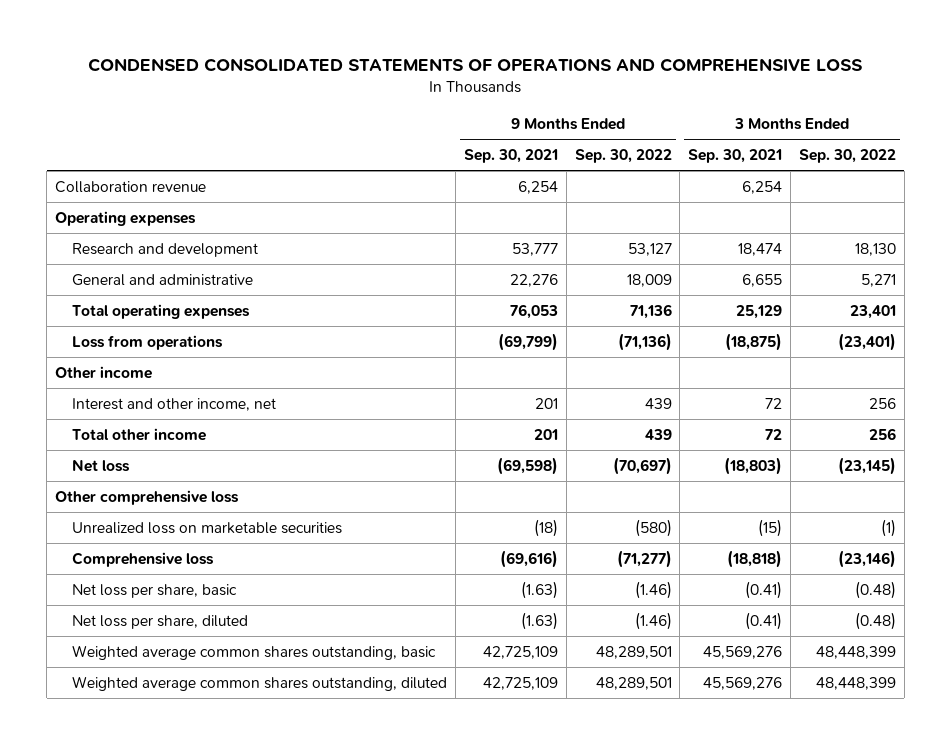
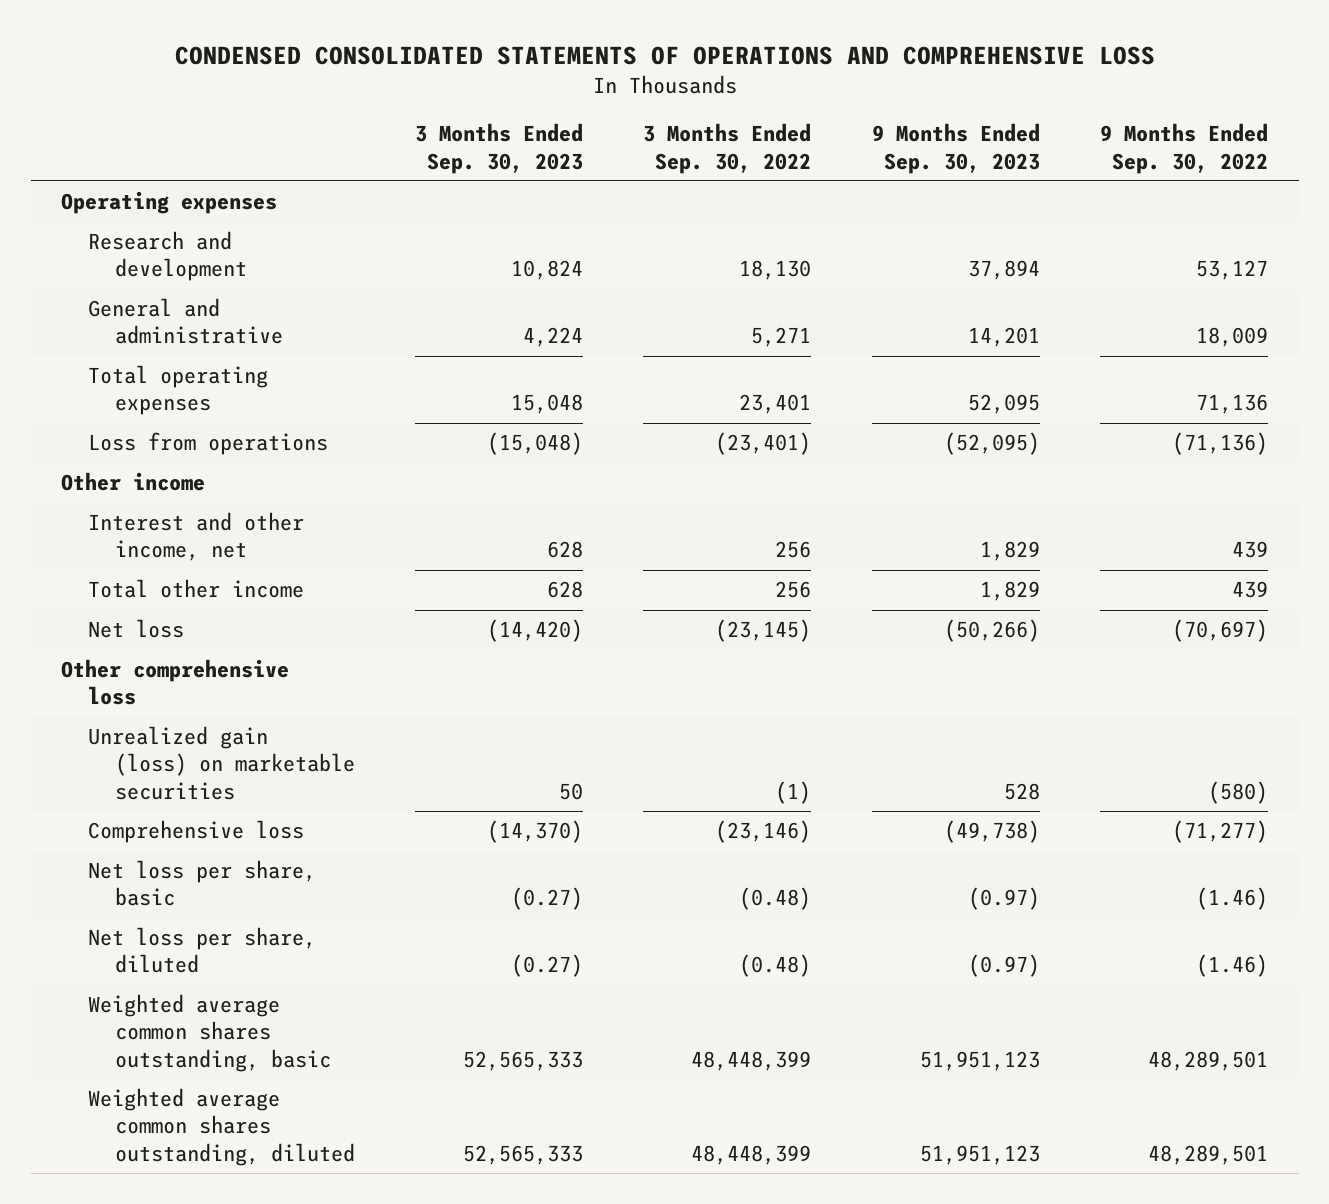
[463,148,558,163] Sep. 30, 2021 -> none
[688,148,783,163] Sep. 30, 2021 -> none
none -> [414,123,583,174] 3 Months Ended Sep. 30, 2023
none -> [871,123,1040,174] 9 Months Ended Sep. 30, 2023
[55,180,207,193] Collaboration revenue -> none
[72,521,343,534] Unrealized loss on marketable securities -> [87,726,355,800] Unrealized gain (loss) on marketable securities

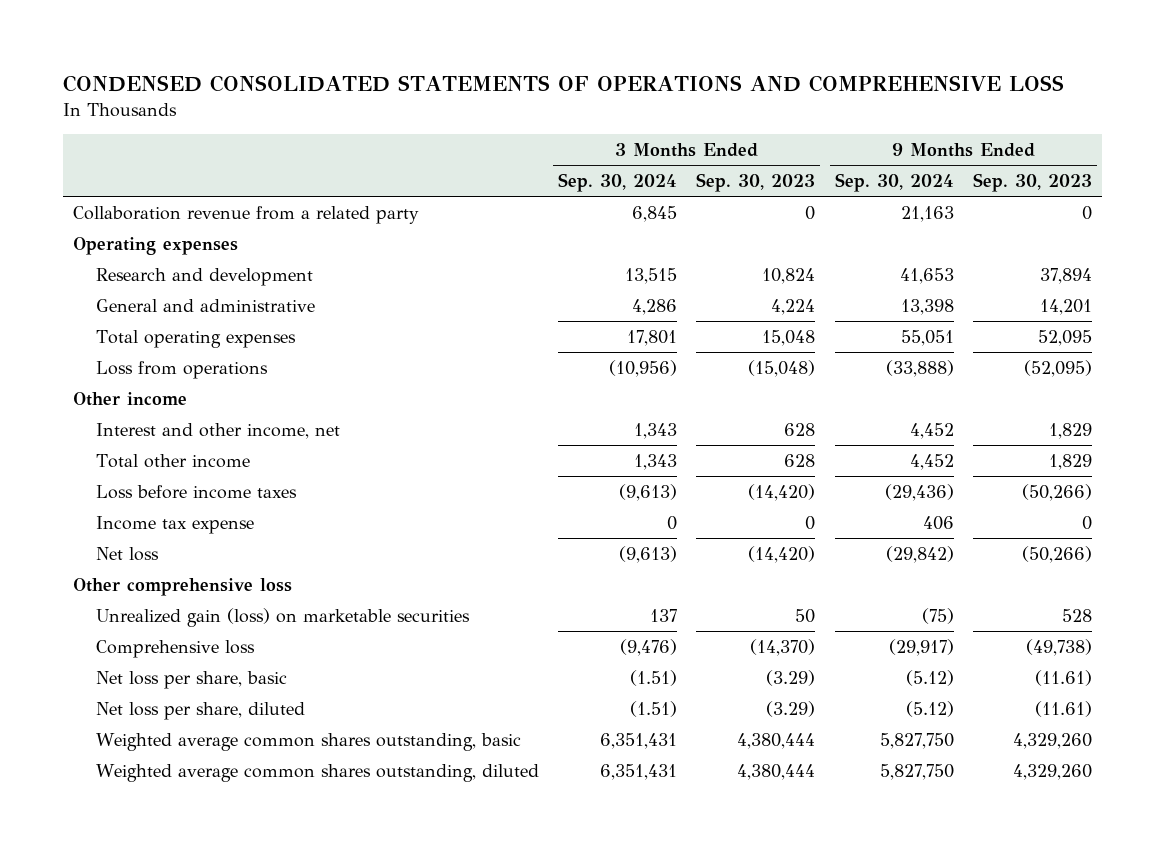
[643,123,812,174] 3 Months Ended Sep. 30, 2022 -> none
[1100,123,1269,174] 9 Months Ended Sep. 30, 2022 -> none
none -> [558,172,678,192] Sep. 30, 2024
none -> [834,172,954,192] Sep. 30, 2024
none -> [72,205,419,224] Collaboration revenue from a related party
none -> [95,484,297,499] Loss before income taxes
none -> [95,515,254,534] Income tax expense
[510,887,583,911] (0.27) -> [766,669,816,686] (3.29)
[967,887,1040,911] (0.97) -> [1035,669,1093,686] (11.61)
[510,954,583,978] (0.27) -> [766,700,816,717] (3.29)
[967,954,1040,978] (0.97) -> [1035,700,1093,717] (11.61)
[462,1050,583,1071] 52,565,333 -> [737,732,816,749] 4,380,444
[919,1050,1040,1071] 51,951,123 -> [1013,732,1093,749] 4,329,260
[462,1144,583,1165] 52,565,333 -> [737,763,816,780] 4,380,444
[919,1144,1040,1165] 51,951,123 -> [1013,763,1093,780] 4,329,260

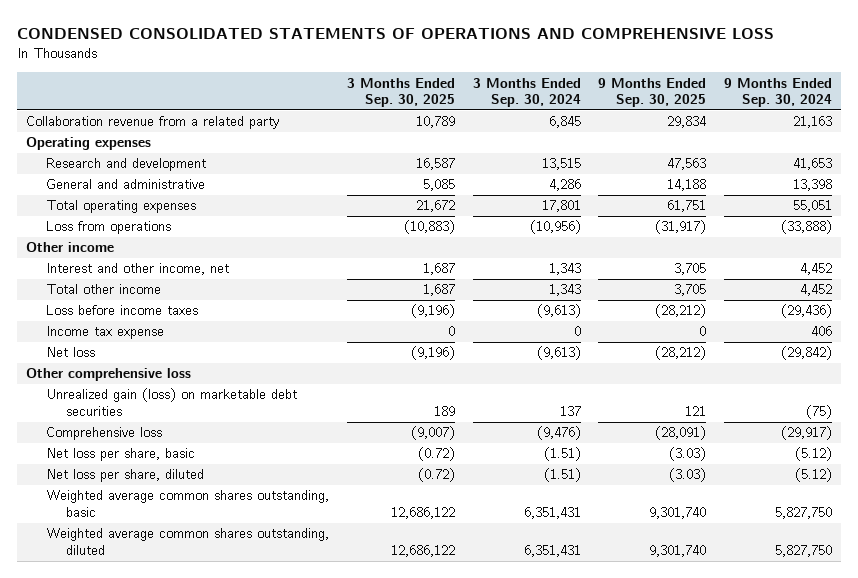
[696,172,816,192] Sep. 30, 2023 -> none
[973,172,1093,192] Sep. 30, 2023 -> none
none -> [346,77,455,108] 3 Months Ended Sep. 30, 2025
none -> [598,77,707,108] 9 Months Ended Sep. 30, 2025
[95,607,470,627] Unrealized gain (loss) on marketable securities -> [46,388,298,417] Unrealized gain (loss) on marketable debt securities

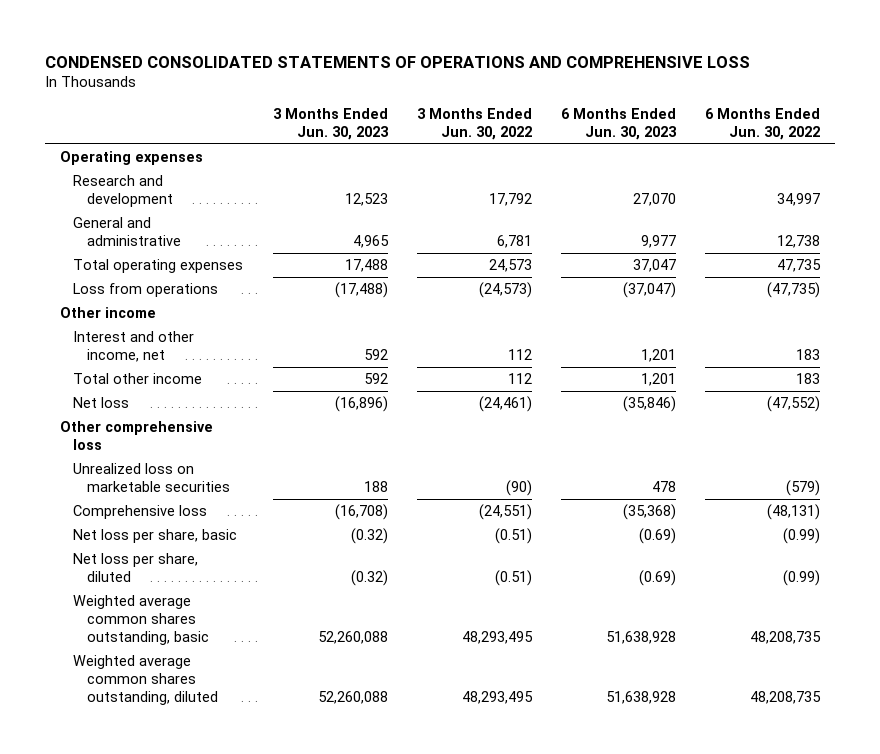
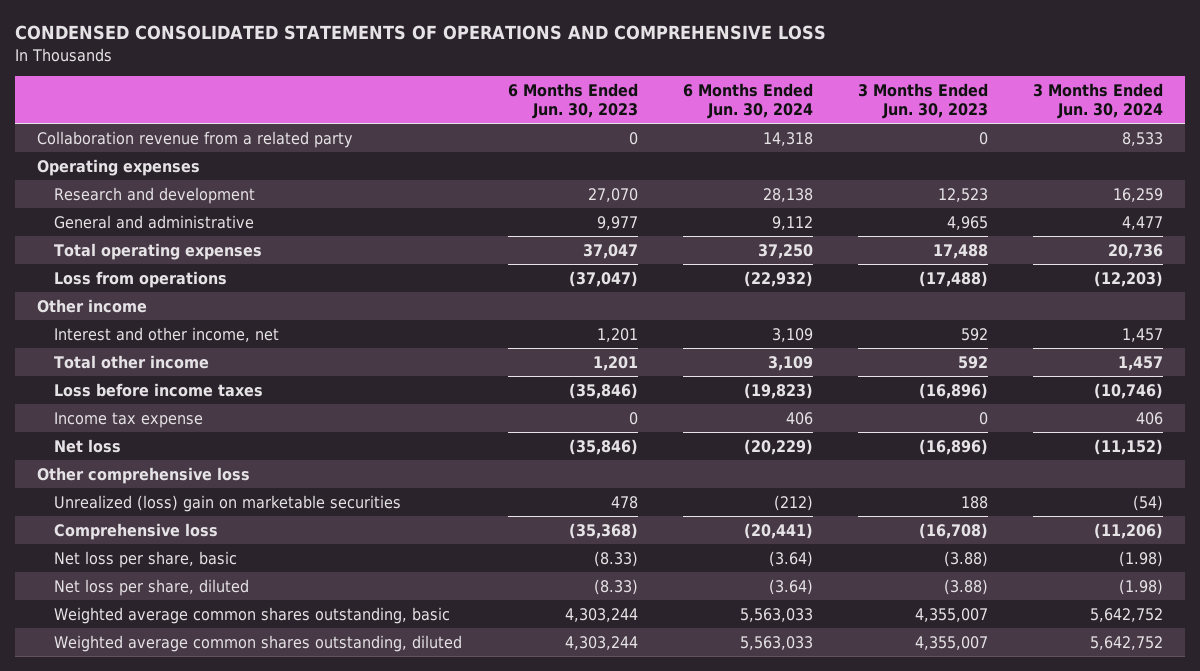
[416,107,532,140] 3 Months Ended Jun. 30, 2022 -> none
[705,107,821,140] 6 Months Ended Jun. 30, 2022 -> none
none -> [682,83,813,120] 6 Months Ended Jun. 30, 2024
none -> [1032,83,1163,120] 3 Months Ended Jun. 30, 2024
none -> [37,130,354,148] Collaboration revenue from a related party
none -> [54,382,264,397] Loss before income taxes
none -> [54,411,204,428] Income tax expense
[73,463,230,493] Unrealized loss on marketable securities -> [54,494,402,512] Unrealized (loss) gain on marketable securities
[350,528,388,545] (0.32) -> [943,550,988,567] (3.88)
[638,528,676,545] (0.69) -> [593,550,638,567] (8.33)
[350,570,388,587] (0.32) -> [943,578,988,595] (3.88)
[638,570,676,587] (0.69) -> [593,578,638,595] (8.33)
[317,631,388,645] 52,260,088 -> [914,607,988,622] 4,355,007
[605,631,676,645] 51,638,928 -> [564,607,638,622] 4,303,244
[317,691,388,705] 52,260,088 -> [914,635,988,650] 4,355,007
[605,691,676,705] 51,638,928 -> [564,635,638,650] 4,303,244

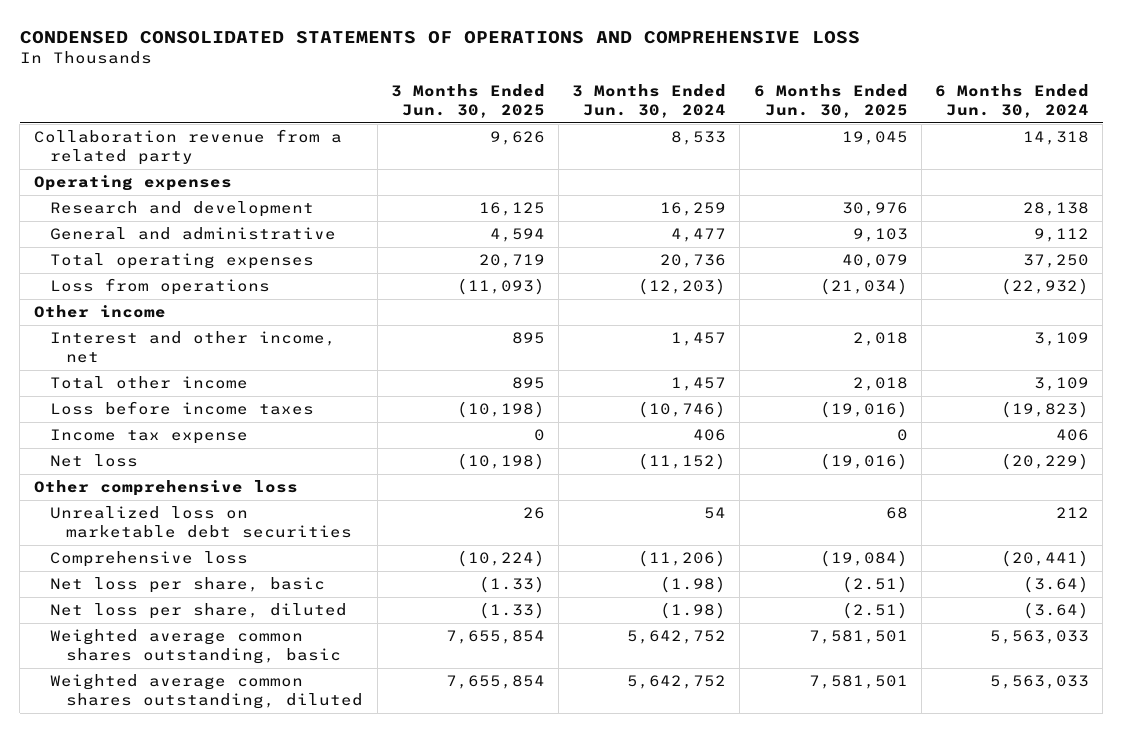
[507,83,638,120] 6 Months Ended Jun. 30, 2023 -> none
[857,83,988,120] 3 Months Ended Jun. 30, 2023 -> none
none -> [390,84,545,118] 3 Months Ended Jun. 30, 2025
none -> [753,84,908,118] 6 Months Ended Jun. 30, 2025
[54,494,402,512] Unrealized (loss) gain on marketable securities -> [49,506,353,539] Unrealized loss on marketable debt securities
[773,494,813,511] (212) -> [1056,507,1090,519] 212
[1132,494,1163,511] (54) -> [704,507,727,520] 54

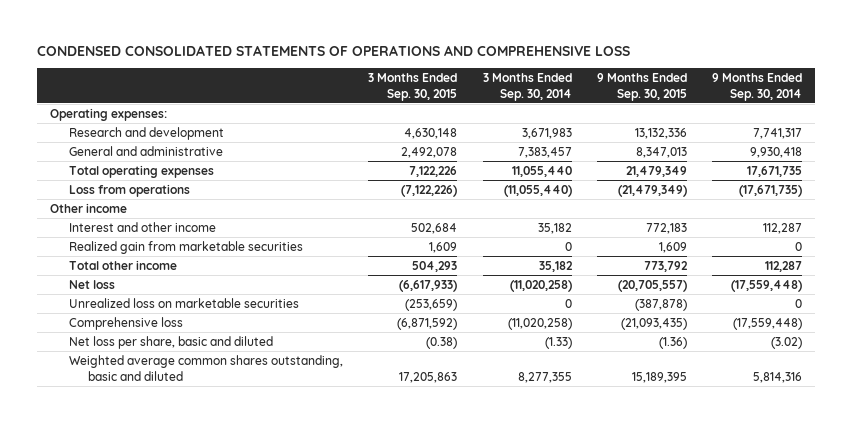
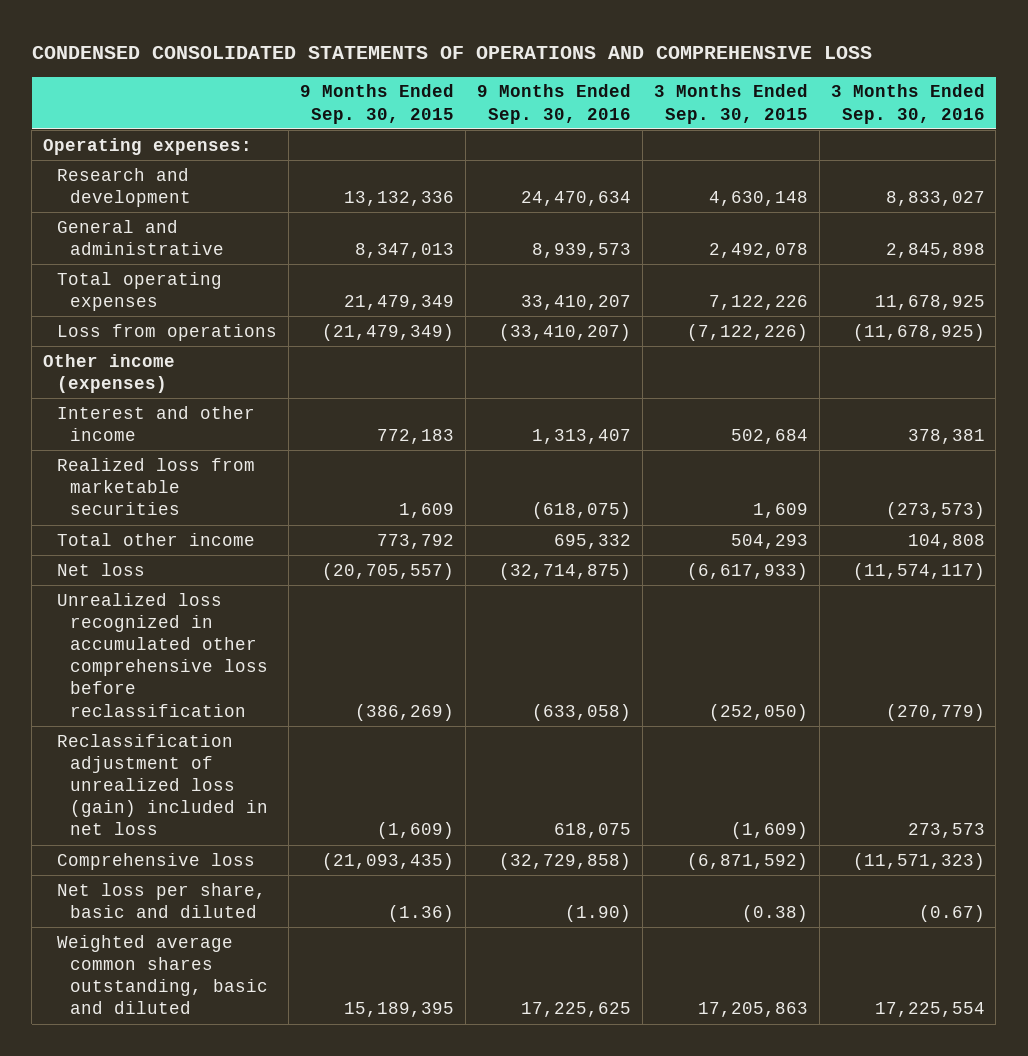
[482,72,572,101] 3 Months Ended Sep. 30, 2014 -> none
[712,72,803,101] 9 Months Ended Sep. 30, 2014 -> none
none -> [476,84,631,124] 9 Months Ended Sep. 30, 2016
none -> [830,84,985,124] 3 Months Ended Sep. 30, 2016
[49,202,127,213] Other income -> [43,353,176,394] Other income (expenses)
[69,240,304,254] Realized gain from marketable securities -> [56,457,255,516] Realized loss from marketable securities
[69,297,300,308] Unrealized loss on marketable securities -> none
none -> [56,592,269,717] Unrealized loss recognized in accumulated other comprehensive loss before reclassification
none -> [56,733,269,836] Reclassification adjustment of unrealized loss (gain) included in net loss

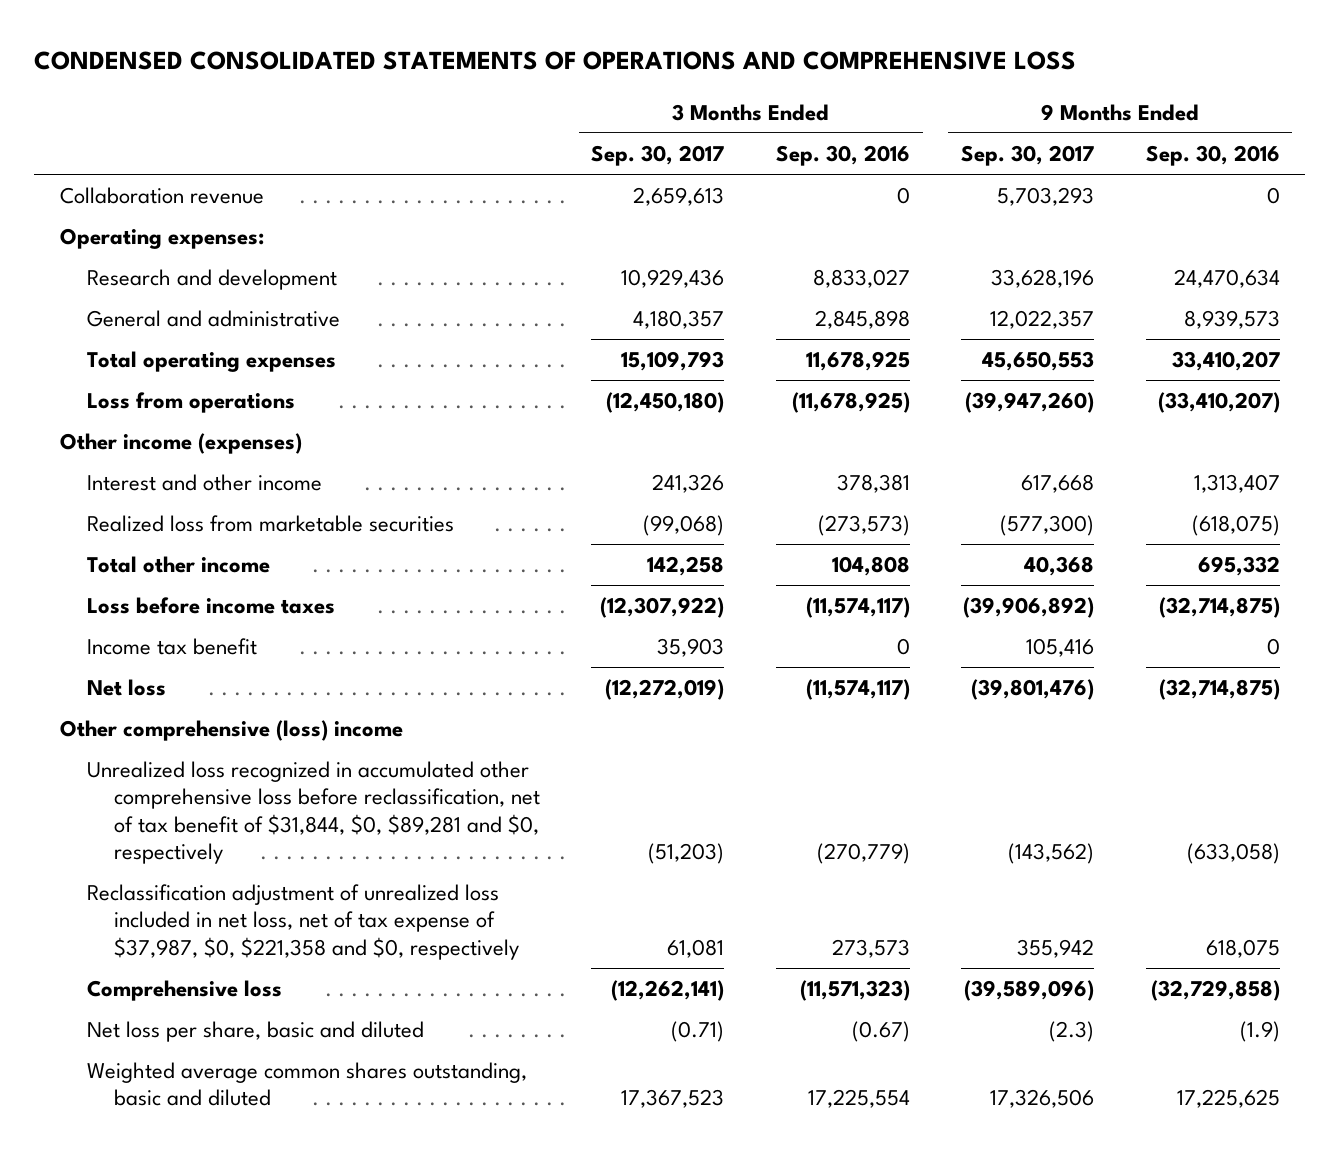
[299,84,454,124] 9 Months Ended Sep. 30, 2015 -> none
[653,84,808,124] 3 Months Ended Sep. 30, 2015 -> none
none -> [591,144,725,166] Sep. 30, 2017
none -> [961,144,1095,166] Sep. 30, 2017
none -> [60,186,265,204] Collaboration revenue
none -> [87,596,336,614] Loss before income taxes
none -> [87,637,258,655] Income tax benefit
none -> [60,719,404,741] Other comprehensive (loss) income
[56,592,269,717] Unrealized loss recognized in accumulated other comprehensive loss before reclassification -> [87,760,540,864] Unrealized loss recognized in accumulated other comprehensive loss before reclassification, net of tax benefit of $31,844, $0, $89,281 and $0, respectively
[56,733,269,836] Reclassification adjustment of unrealized loss (gain) included in net loss -> [87,883,519,960] Reclassification adjustment of unrealized loss included in net loss, net of tax expense of $37,987, $0, $221,358 and $0, respectively
[564,905,631,923] (1.90) -> [1239,1020,1280,1042] (1.9)

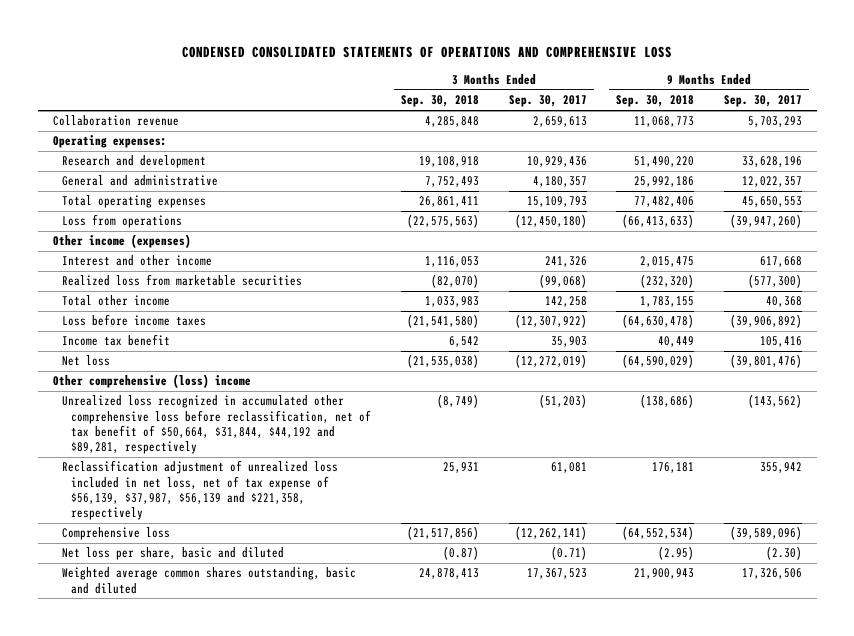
[775,144,910,166] Sep. 30, 2016 -> none
[1145,144,1280,166] Sep. 30, 2016 -> none
none -> [400,95,479,108] Sep. 30, 2018
none -> [616,95,695,108] Sep. 30, 2018
[87,760,540,864] Unrealized loss recognized in accumulated other comprehensive loss before reclassification, net of tax benefit of $31,844, $0, $89,281 and $0, respectively -> [61,395,372,455] Unrealized loss recognized in accumulated other comprehensive loss before reclassification, net of tax benefit of $50,664, $31,844, $44,192 and $89,281, respectively
[87,883,519,960] Reclassification adjustment of unrealized loss included in net loss, net of tax expense of $37,987, $0, $221,358 and $0, respectively -> [61,460,338,521] Reclassification adjustment of unrealized loss included in net loss, net of tax expense of $56,139, $37,987, $56,139 and $221,358, respectively
[1049,1020,1095,1042] (2.3) -> [765,546,802,561] (2.30)

